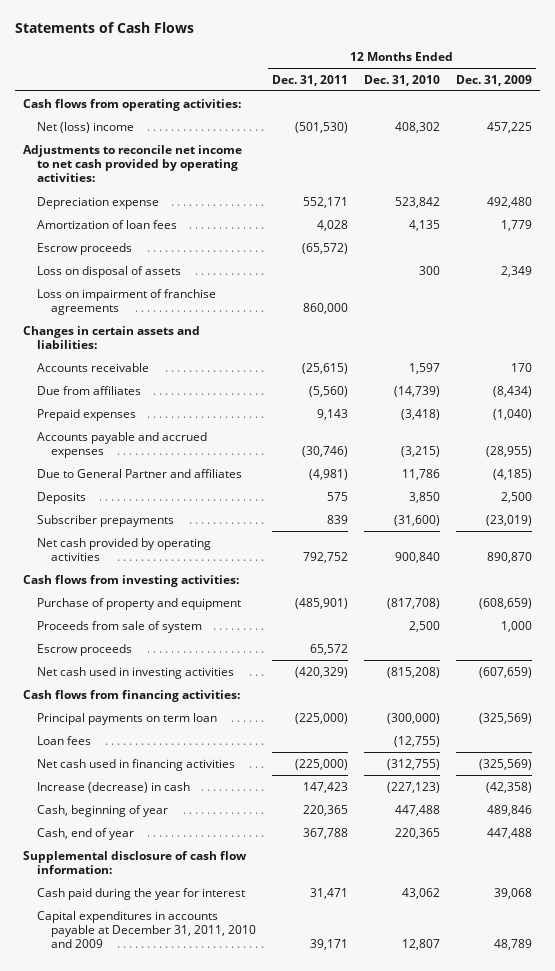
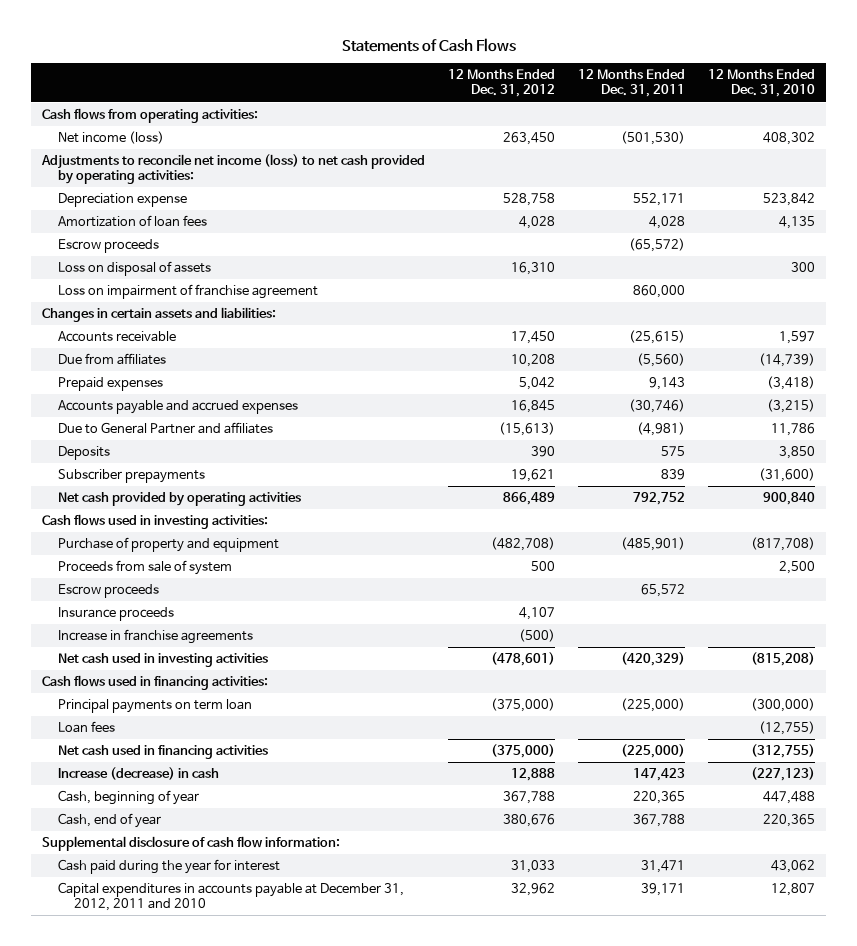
[456,74,533,86] Dec. 31, 2009 -> none
none -> [448,69,556,98] 12 Months Ended Dec. 31, 2012
[37,121,135,133] Net (loss) income -> [58,131,165,145] Net income (loss)
[22,144,242,183] Adjustments to reconcile net income to net cash provided by operating activities: -> [41,154,426,185] Adjustments to reconcile net income (loss) to net cash provided by operating activities:
[37,288,217,316] Loss on impairment of franchise agreements -> [58,284,319,300] Loss on impairment of franchise agreement
[22,574,239,587] Cash flows from investing activities: -> [42,514,269,530] Cash flows used in investing activities:
none -> [58,607,175,622] Insurance proceeds
none -> [58,629,254,645] Increase in franchise agreements
[22,689,240,702] Cash flows from financing activities: -> [42,675,269,691] Cash flows used in financing activities:
[37,910,257,949] Capital expenditures in accounts payable at December 31, 2011, 2010 and 2009 -> [58,882,405,912] Capital expenditures in accounts payable at December 31, 2012, 2011 and 2010

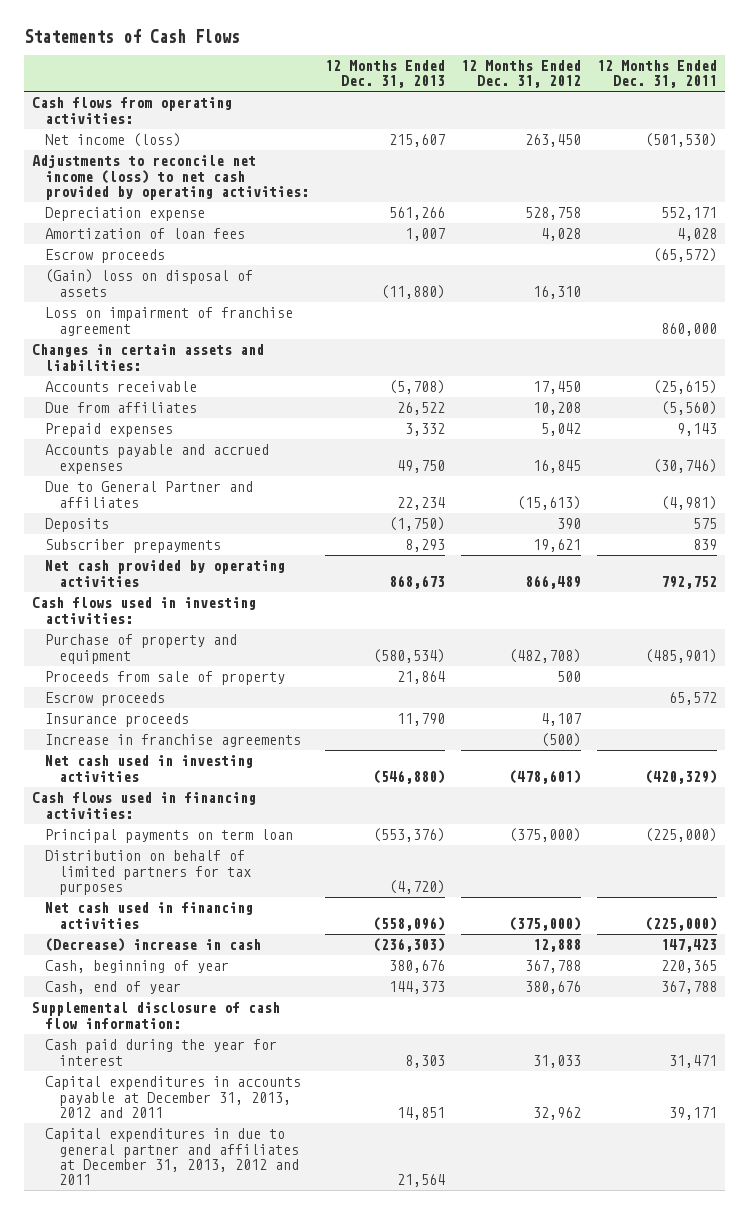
[707,69,815,98] 12 Months Ended Dec. 31, 2010 -> none
none -> [325,59,446,89] 12 Months Ended Dec. 31, 2013
[58,261,212,277] Loss on disposal of assets -> [45,269,254,297] (Gain) loss on disposal of assets
[58,560,233,576] Proceeds from sale of system -> [45,671,286,686] Proceeds from sale of property
[58,721,116,734] Loan fees -> none
none -> [45,850,251,895] Distribution on behalf of limited partners for tax purposes
[58,767,220,781] Increase (decrease) in cash -> [45,938,262,953] (Decrease) increase in cash
[58,882,405,912] Capital expenditures in accounts payable at December 31, 2012, 2011 and 2010 -> [45,1076,302,1118] Capital expenditures in accounts payable at December 31, 2013, 2012 and 2011
none -> [45,1128,299,1186] Capital expenditures in due to general partner and affiliates at December 31, 2013, 2012 and 2011

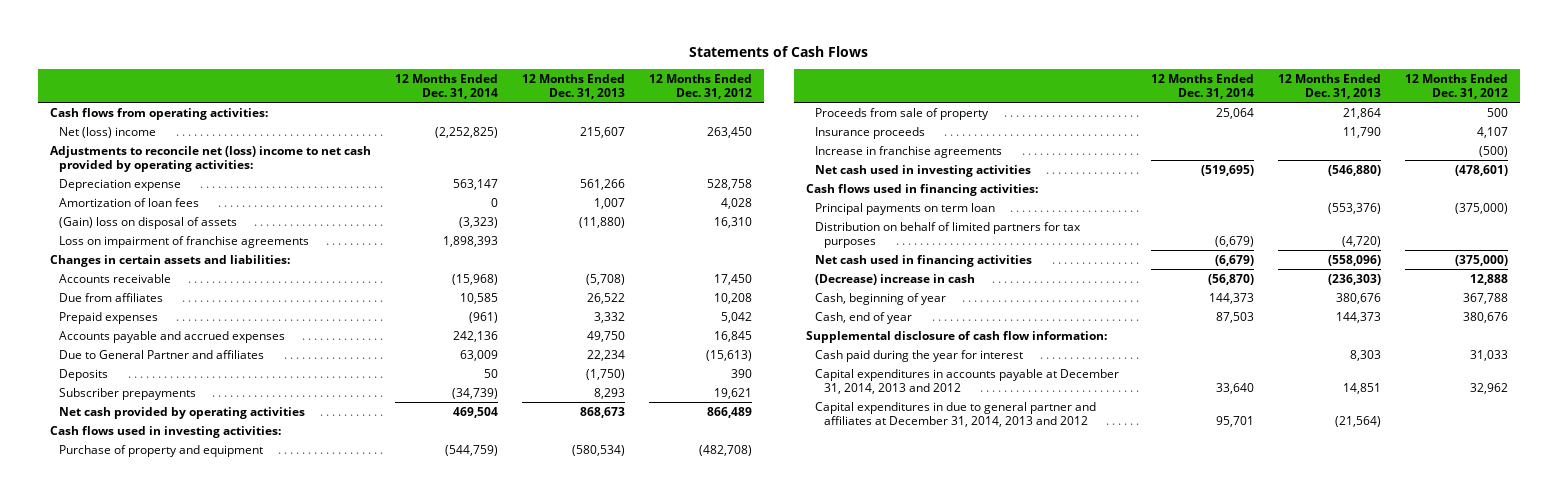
[597,59,718,89] 12 Months Ended Dec. 31, 2011 -> none
none -> [395,73,499,100] 12 Months Ended Dec. 31, 2014
[45,133,182,148] Net income (loss) -> [59,126,157,138] Net (loss) income
[31,155,310,200] Adjustments to reconcile net income (loss) to net cash provided by operating activities: -> [50,145,372,173] Adjustments to reconcile net (loss) income to net cash provided by operating activities:
[45,249,166,264] Escrow proceeds -> none
[45,307,294,336] Loss on impairment of franchise agreement -> [59,235,310,248] Loss on impairment of franchise agreements
[45,692,166,707] Escrow proceeds -> none
[45,1076,302,1118] Capital expenditures in accounts payable at December 31, 2013, 2012 and 2011 -> [814,368,1119,395] Capital expenditures in accounts payable at December 31, 2014, 2013 and 2012
[45,1128,299,1186] Capital expenditures in due to general partner and affiliates at December 31, 2013, 2012 and 2011 -> [814,401,1096,428] Capital expenditures in due to general partner and affiliates at December 31, 2014, 2013 and 2012
[397,1174,446,1188] 21,564 -> [1335,416,1382,428] (21,564)

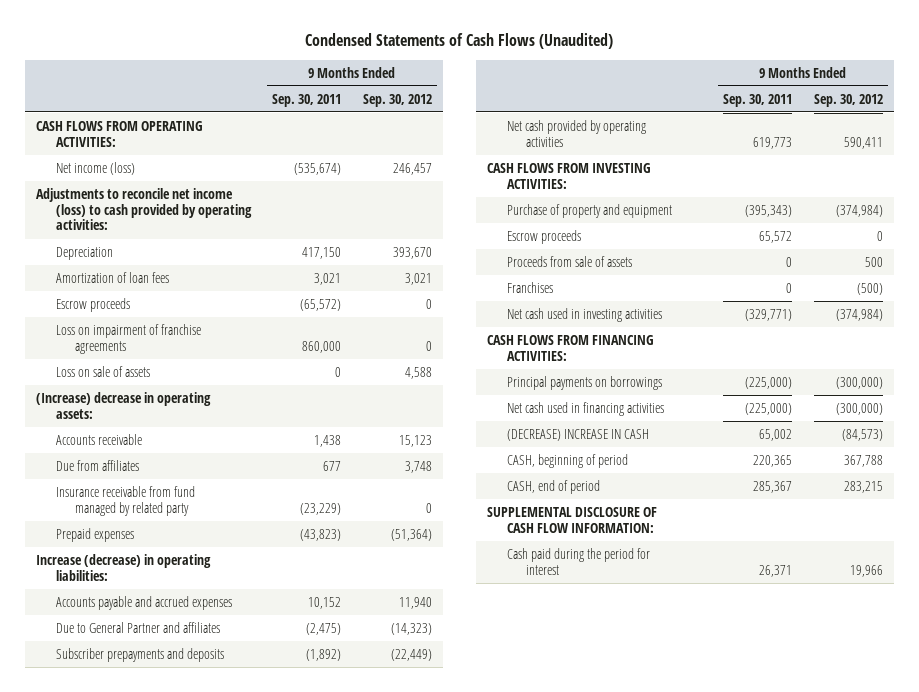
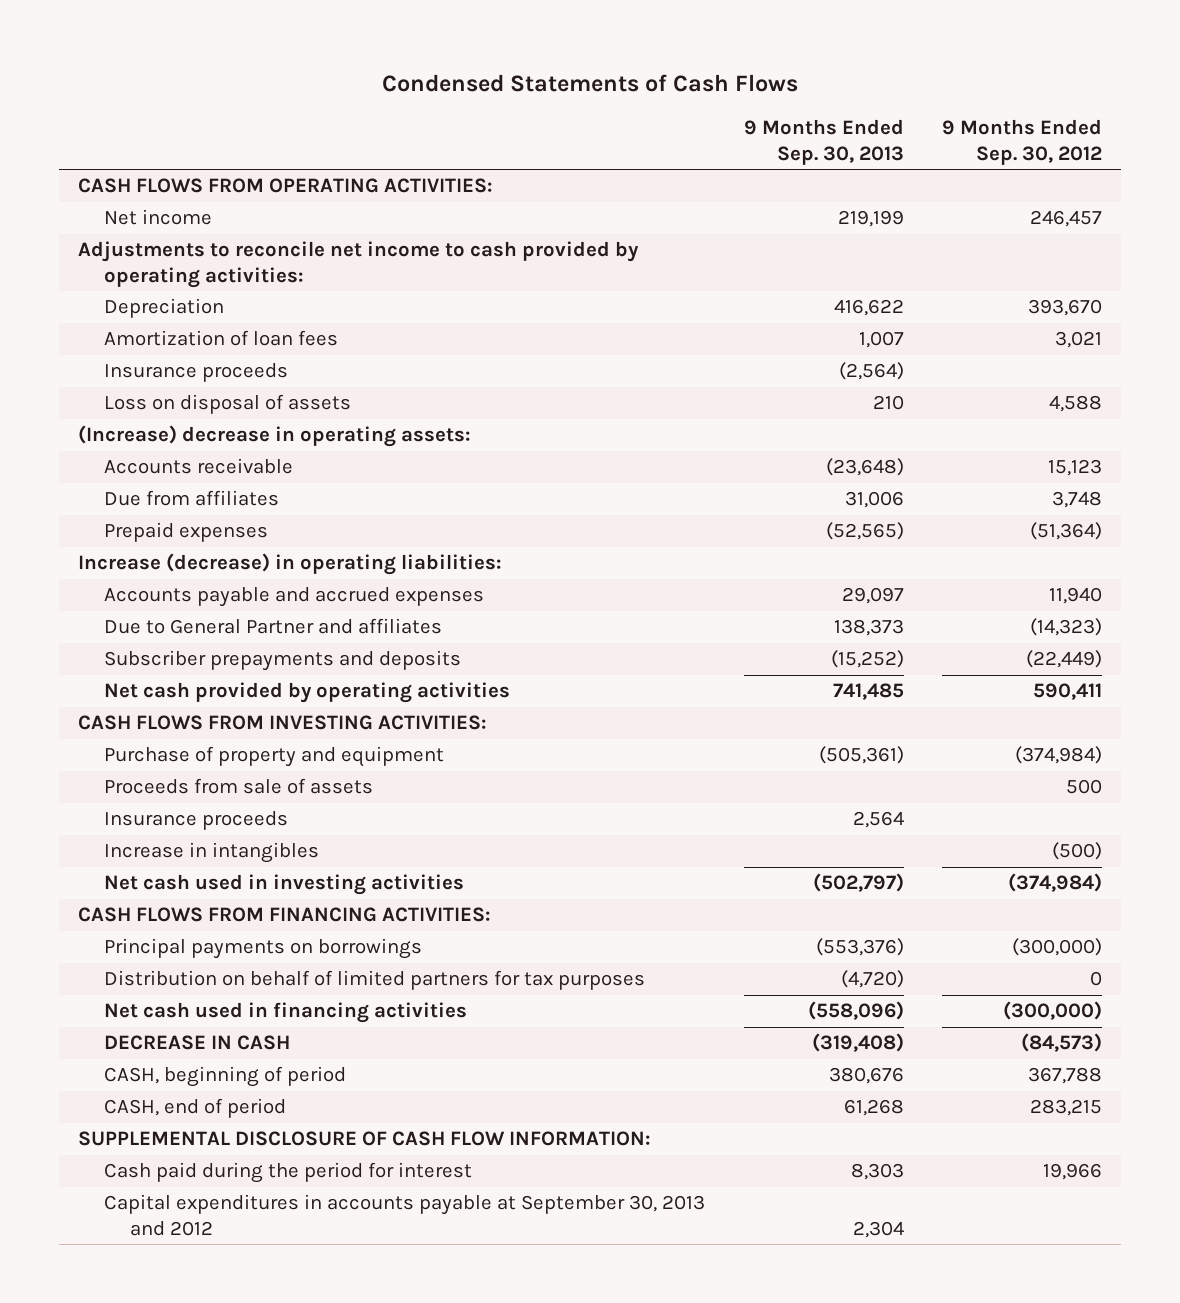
[305,33,614,50] Condensed Statements of Cash Flows (Unaudited) -> [382,74,799,93] Condensed Statements of Cash Flows
[272,93,342,107] Sep. 30, 2011 -> none
none -> [743,119,904,166] 9 Months Ended Sep. 30, 2013
[55,161,135,175] Net income (loss) -> [104,209,213,226] Net income
[35,187,252,231] Adjustments to reconcile net income (loss) to cash provided by operating activities: -> [78,241,640,289] Adjustments to reconcile net income to cash provided by operating activities:
[55,297,130,312] Escrow proceeds -> none
[55,323,201,354] Loss on impairment of franchise agreements -> none
none -> [104,363,289,383] Insurance proceeds
[55,365,150,377] Loss on sale of assets -> [104,394,352,415] Loss on disposal of assets
[55,485,195,516] Insurance receivable from fund managed by related party -> none
[506,229,581,244] Escrow proceeds -> none
none -> [104,811,289,831] Insurance proceeds
[506,281,553,293] Franchises -> [104,842,320,864] Increase in intangibles
none -> [104,970,646,991] Distribution on behalf of limited partners for tax purposes
[506,428,649,441] (DECREASE) INCREASE IN CASH -> [104,1035,291,1051] DECREASE IN CASH
none -> [104,1194,706,1237] Capital expenditures in accounts payable at September 30, 2013 and 2012

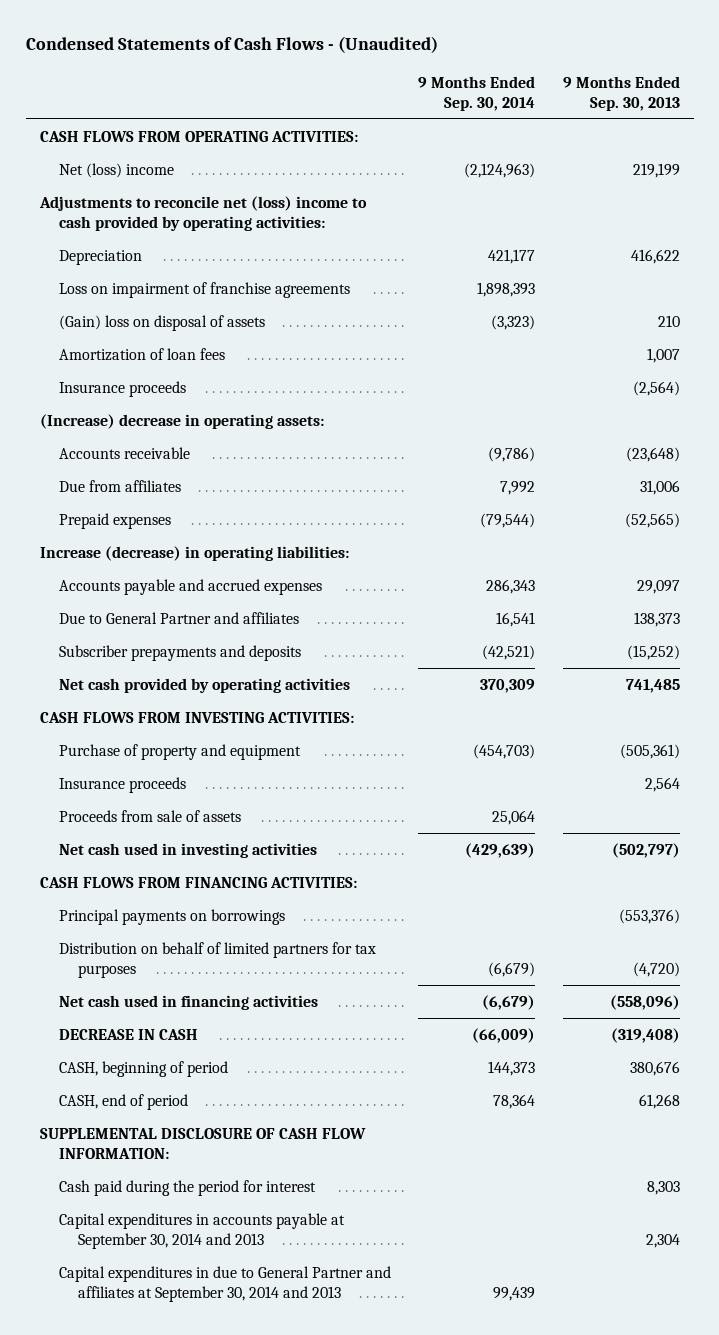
[382,74,799,93] Condensed Statements of Cash Flows -> [25,36,438,54] Condensed Statements of Cash Flows - (Unaudited)
[941,119,1102,166] 9 Months Ended Sep. 30, 2012 -> none
none -> [418,75,536,111] 9 Months Ended Sep. 30, 2014
[104,209,213,226] Net income -> [58,162,174,178] Net (loss) income
[78,241,640,289] Adjustments to reconcile net income to cash provided by operating activities: -> [38,195,367,231] Adjustments to reconcile net (loss) income to cash provided by operating activities:
none -> [58,281,350,298] Loss on impairment of franchise agreements
none -> [58,314,265,331] (Gain) loss on disposal of assets
[104,394,352,415] Loss on disposal of assets -> none
[104,842,320,864] Increase in intangibles -> none
[104,778,374,795] Proceeds from sale of assets -> [58,809,241,822] Proceeds from sale of assets
[104,1194,706,1237] Capital expenditures in accounts payable at September 30, 2013 and 2012 -> [58,1212,345,1249] Capital expenditures in accounts payable at September 30, 2014 and 2013
none -> [58,1265,391,1302] Capital expenditures in due to General Partner and affiliates at September 30, 2014 and 2013

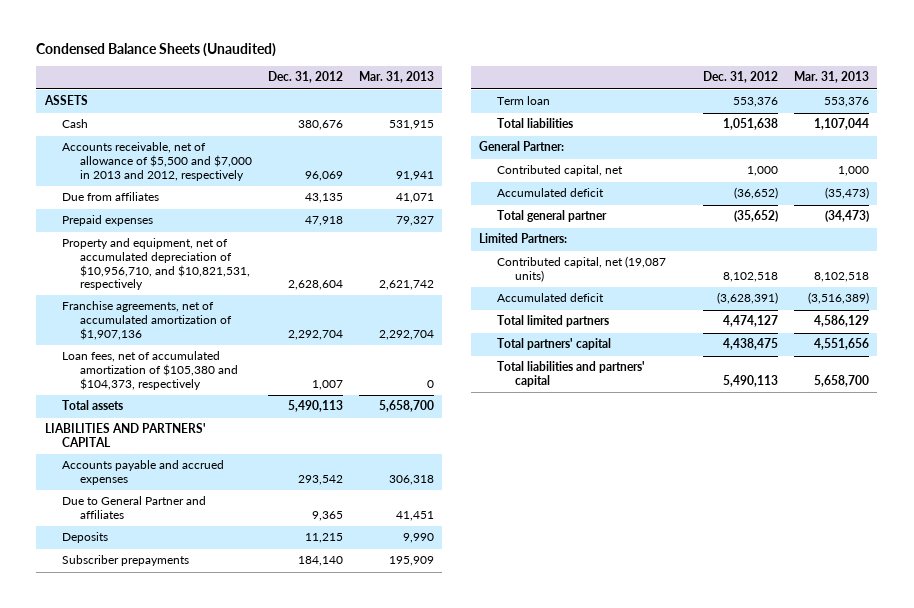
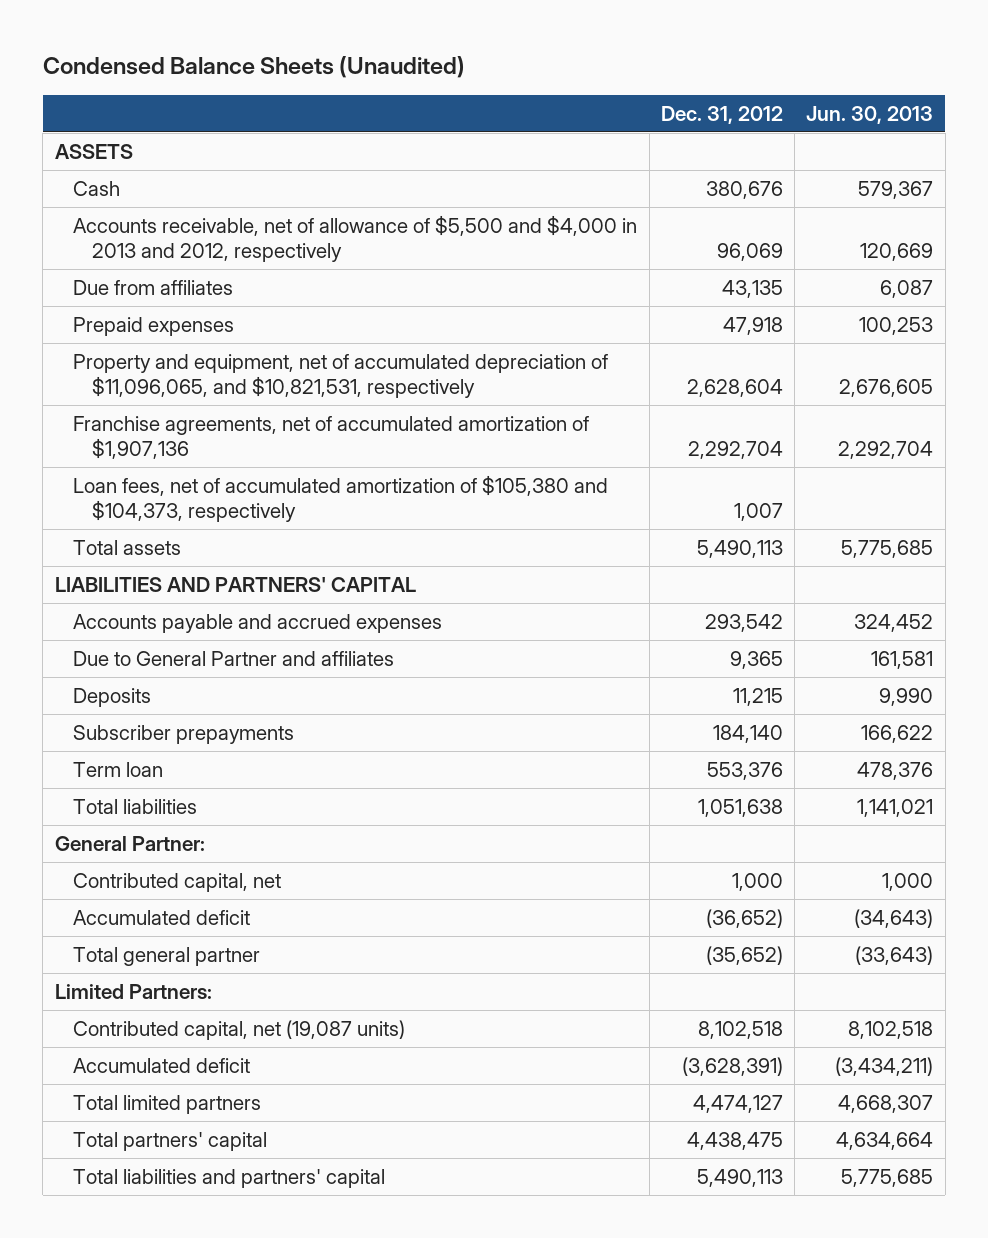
[359,71,435,84] Mar. 31, 2013 -> none
none -> [806,105,934,124] Jun. 30, 2013
[62,142,252,181] Accounts receivable, net of allowance of $5,500 and $7,000 in 2013 and 2012, respectively -> [73,214,638,263] Accounts receivable, net of allowance of $5,500 and $4,000 in 2013 and 2012, respectively
[62,238,250,291] Property and equipment, net of accumulated depreciation of $10,956,710, and $10,821,531, respectively -> [73,353,609,399] Property and equipment, net of accumulated depreciation of $11,096,065, and $10,821,531, respectively

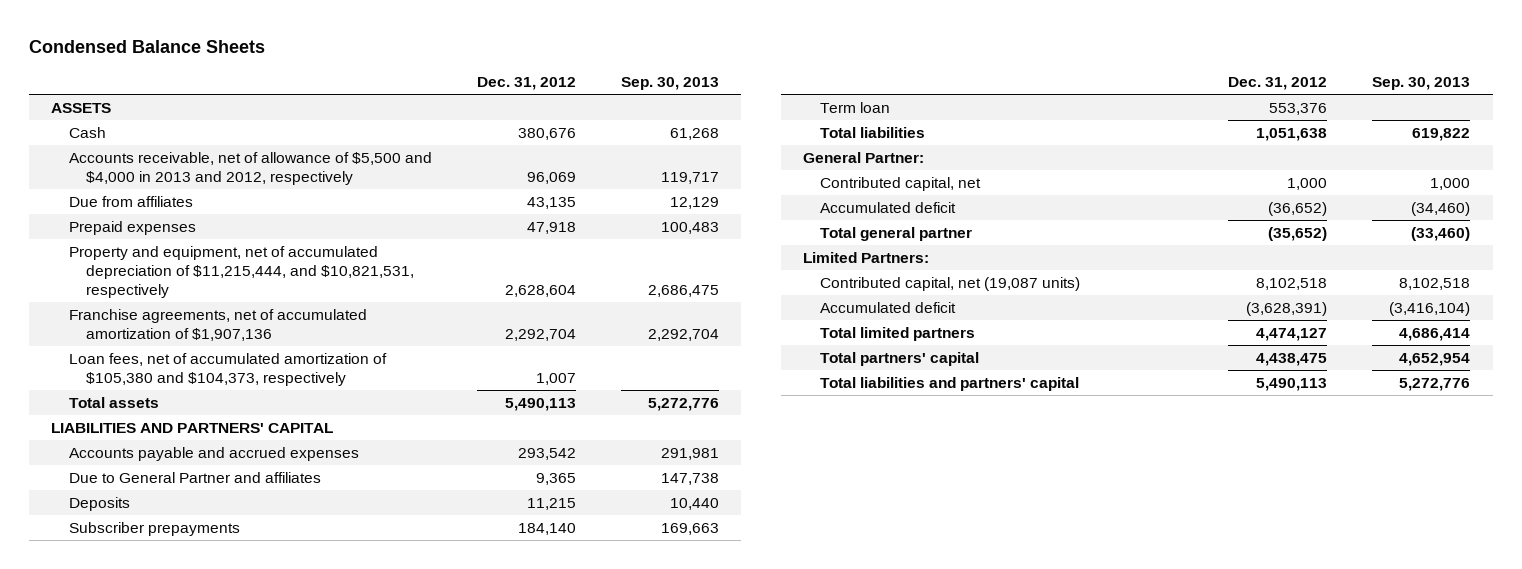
[42,56,465,79] Condensed Balance Sheets (Unaudited) -> [28,40,265,54] Condensed Balance Sheets
[806,105,934,124] Jun. 30, 2013 -> none
none -> [620,77,719,91] Sep. 30, 2013
[73,353,609,399] Property and equipment, net of accumulated depreciation of $11,096,065, and $10,821,531, respectively -> [68,246,414,298] Property and equipment, net of accumulated depreciation of $11,215,444, and $10,821,531, respectively

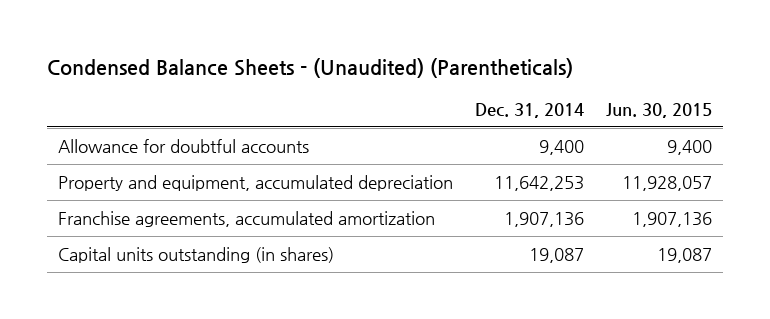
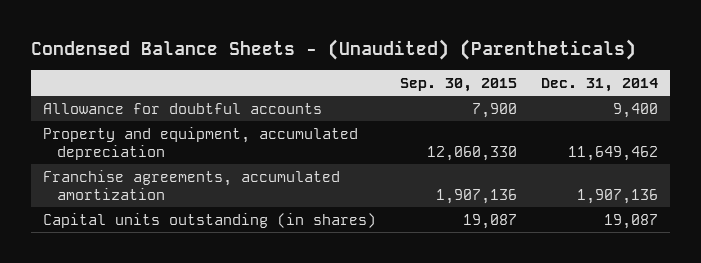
[605,103,712,119] Jun. 30, 2015 -> none
none -> [400,77,518,92] Sep. 30, 2015
[493,175,584,191] 11,642,253 -> [568,145,659,161] 11,649,462

